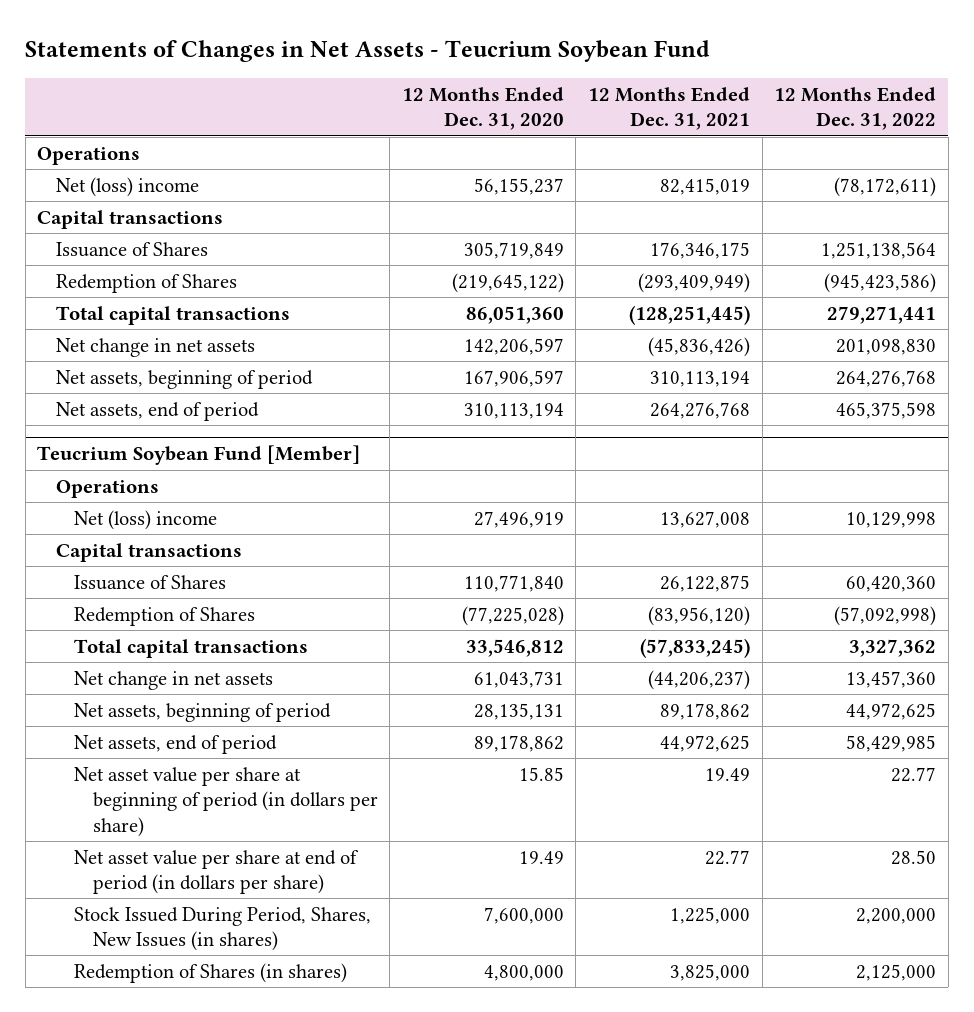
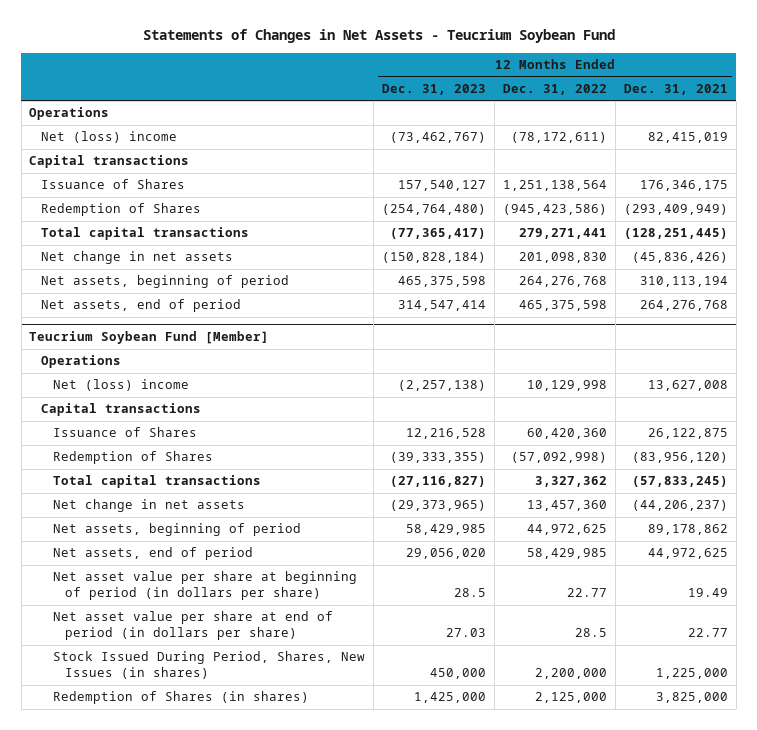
[401,86,564,131] 12 Months Ended Dec. 31, 2020 -> none
none -> [382,83,487,95] Dec. 31, 2023
[891,849,937,865] 28.50 -> [575,628,608,638] 28.5

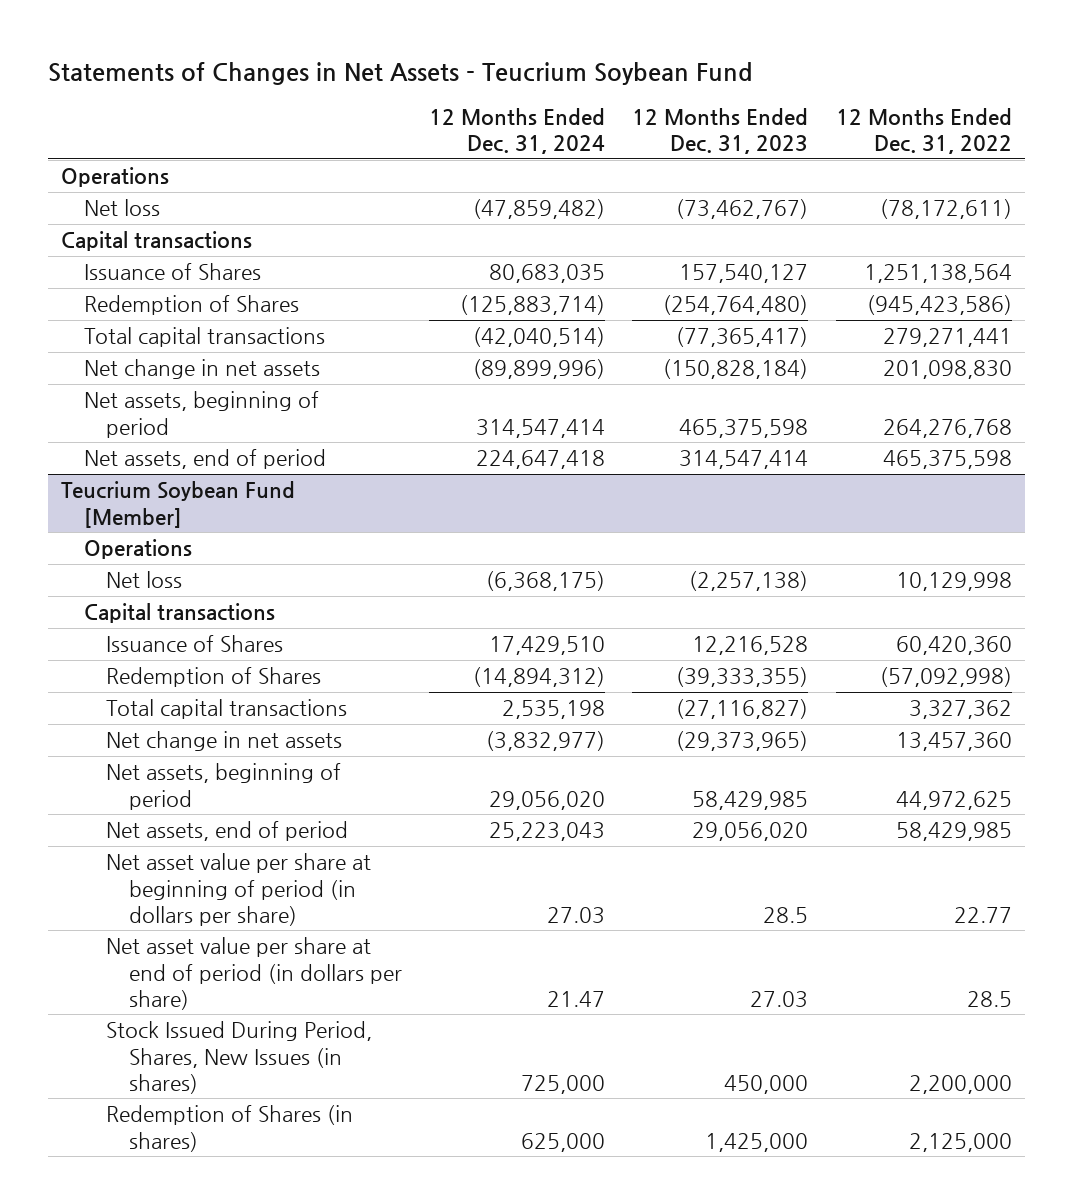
[623,83,728,95] Dec. 31, 2021 -> none
none -> [429,108,606,155] 12 Months Ended Dec. 31, 2024
[41,131,178,144] Net (loss) income -> [83,199,160,217] Net loss
[53,379,190,392] Net (loss) income -> [106,571,183,589] Net loss

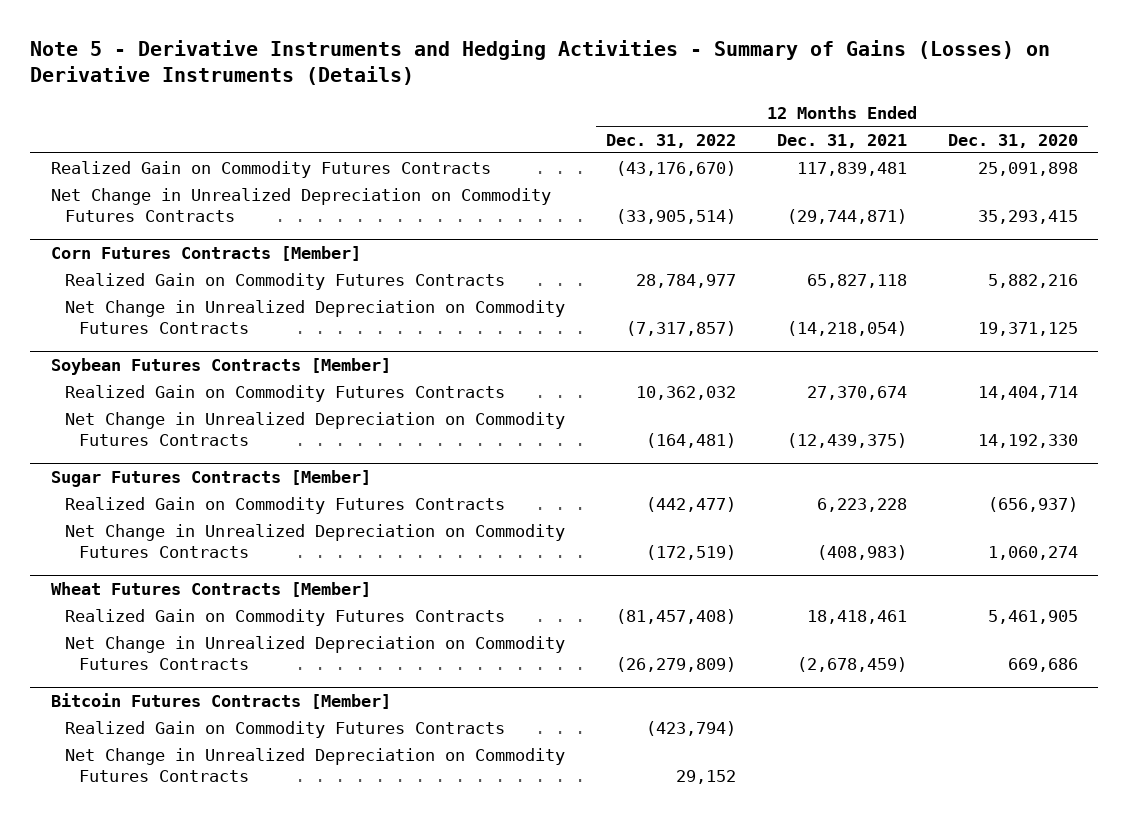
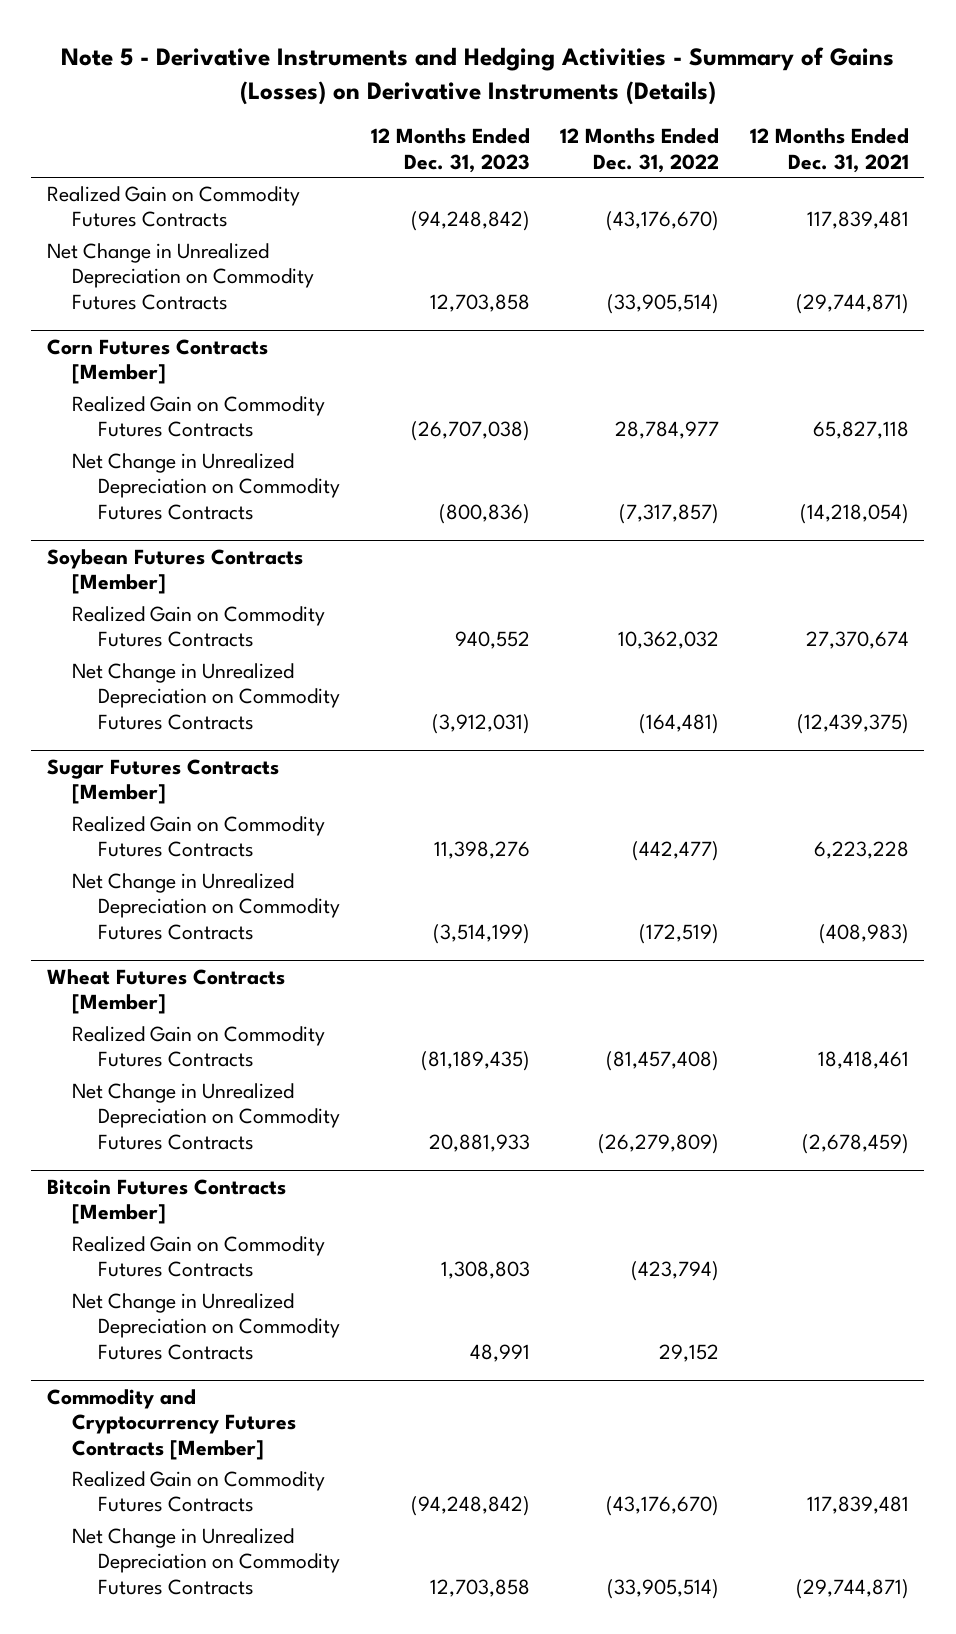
[947,133,1078,148] Dec. 31, 2020 -> none
none -> [370,128,530,173] 12 Months Ended Dec. 31, 2023
none -> [46,1388,297,1460] Commodity and Cryptocurrency Futures Contracts [Member]
none -> [72,1470,326,1513] Realized Gain on Commodity Futures Contracts
none -> [72,1527,341,1596] Net Change in Unrealized Depreciation on Commodity Futures Contracts

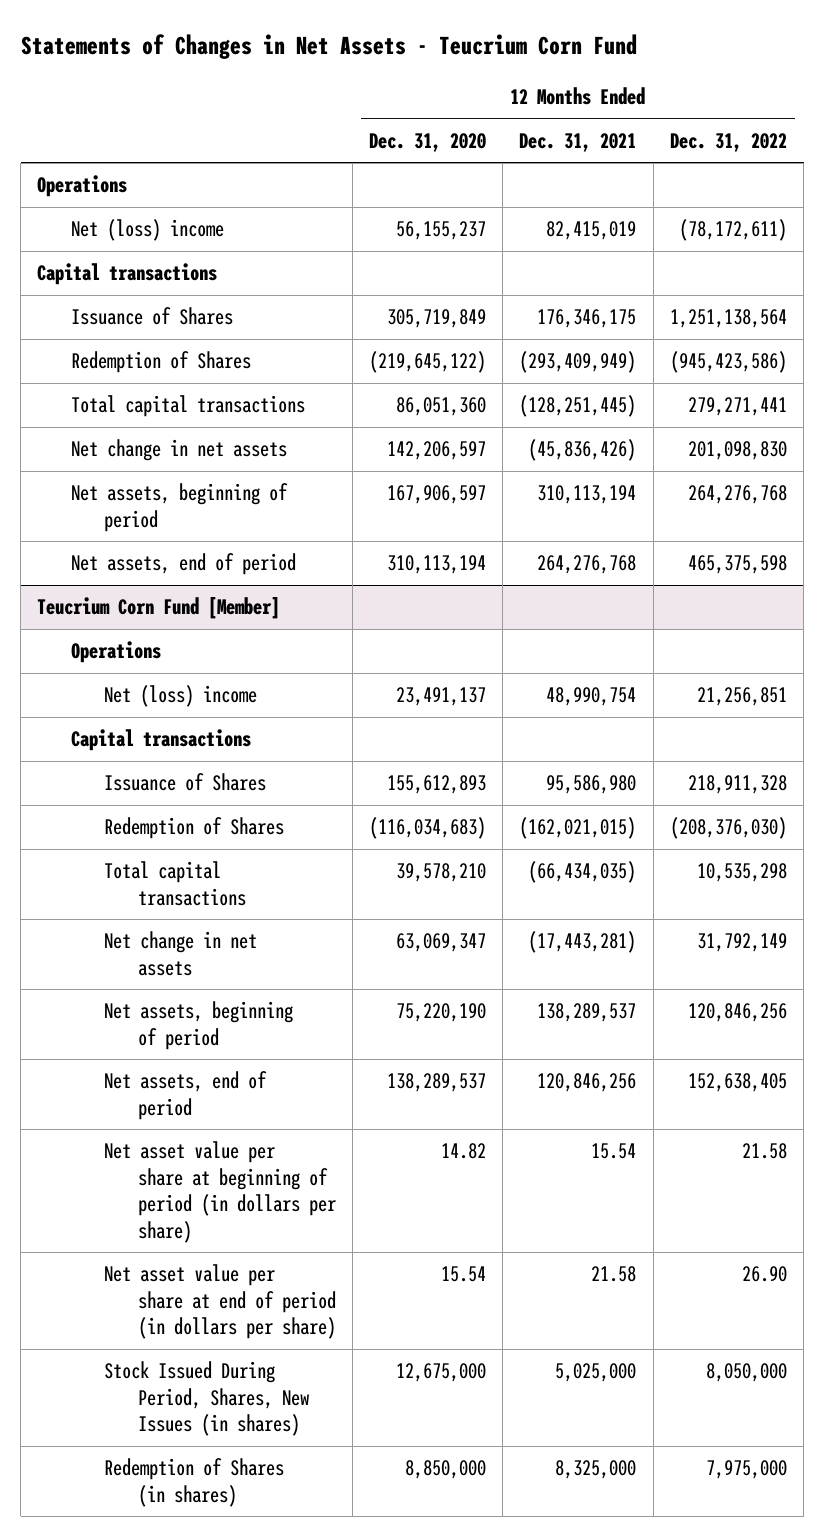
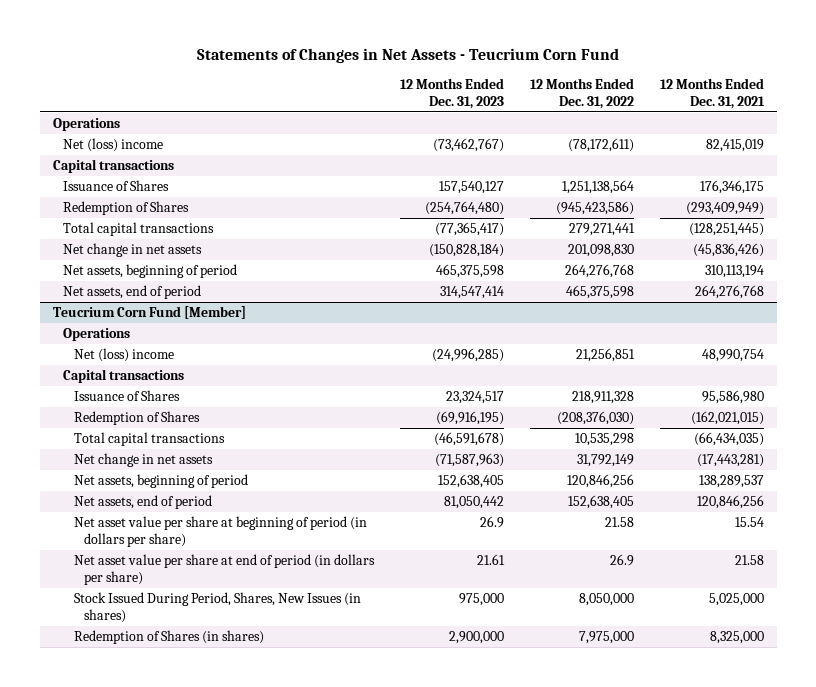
[369,132,487,152] Dec. 31, 2020 -> none
none -> [399,77,504,109] 12 Months Ended Dec. 31, 2023
[741,1266,787,1283] 26.90 -> [609,553,634,566] 26.9

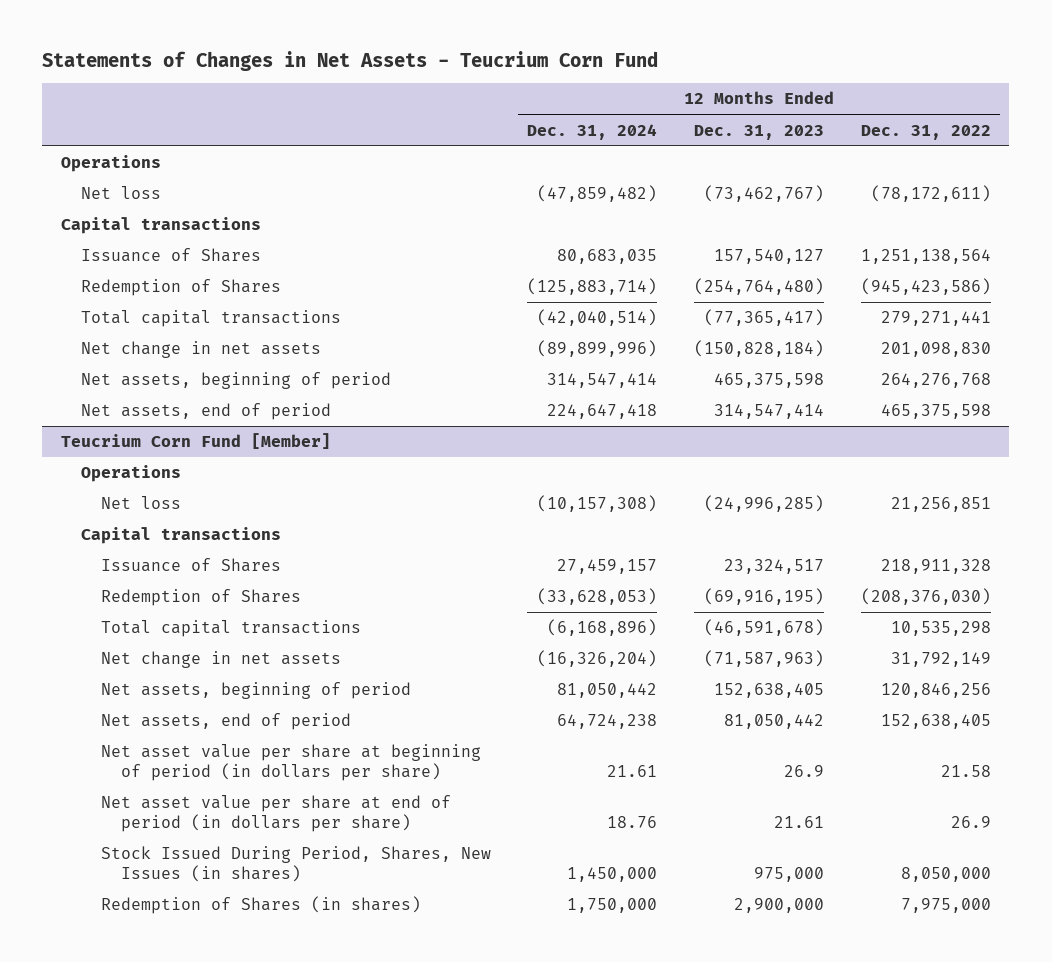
[659,77,765,109] 12 Months Ended Dec. 31, 2021 -> none
none -> [527,123,658,140] Dec. 31, 2024
[63,137,164,152] Net (loss) income -> [80,186,161,200] Net loss
[73,347,174,362] Net (loss) income -> [100,496,181,510] Net loss

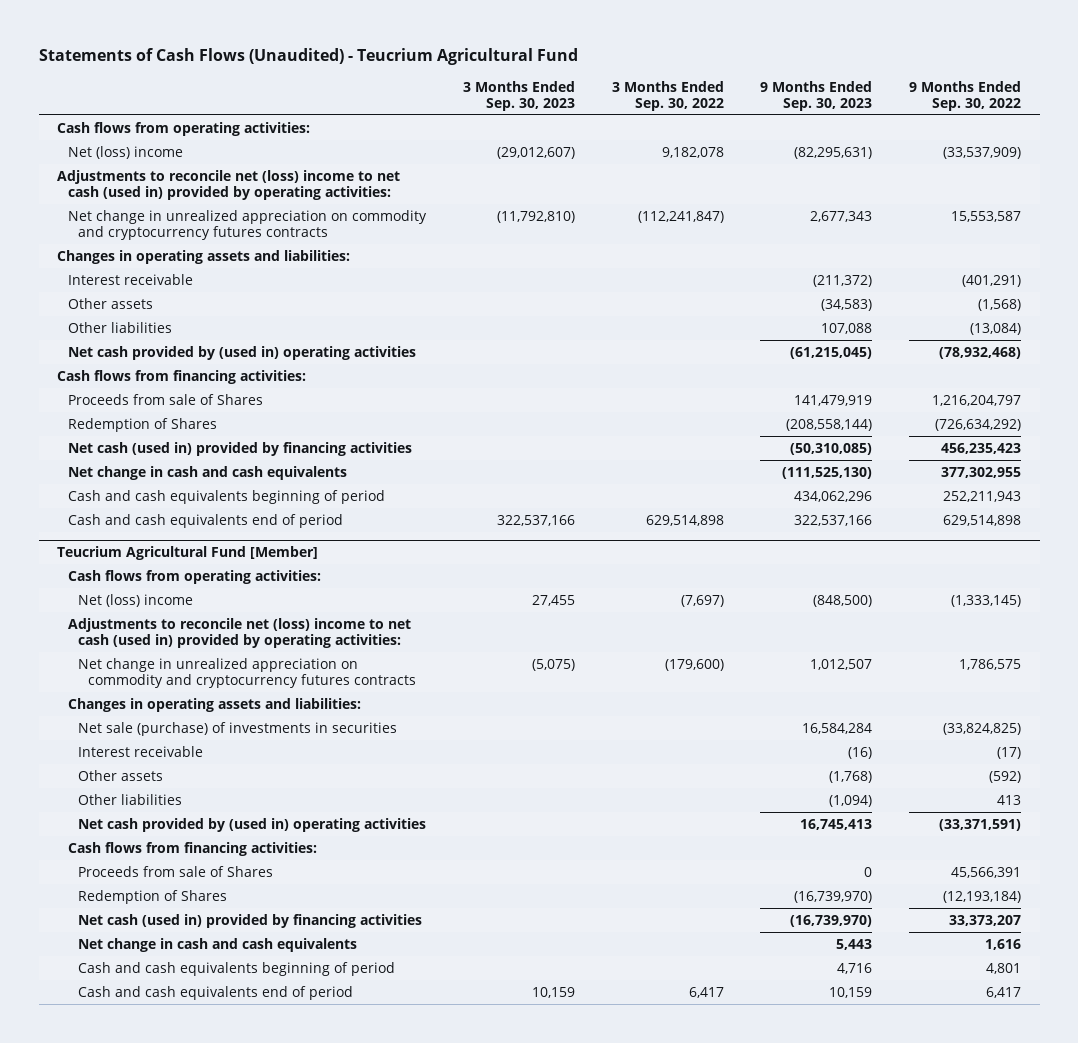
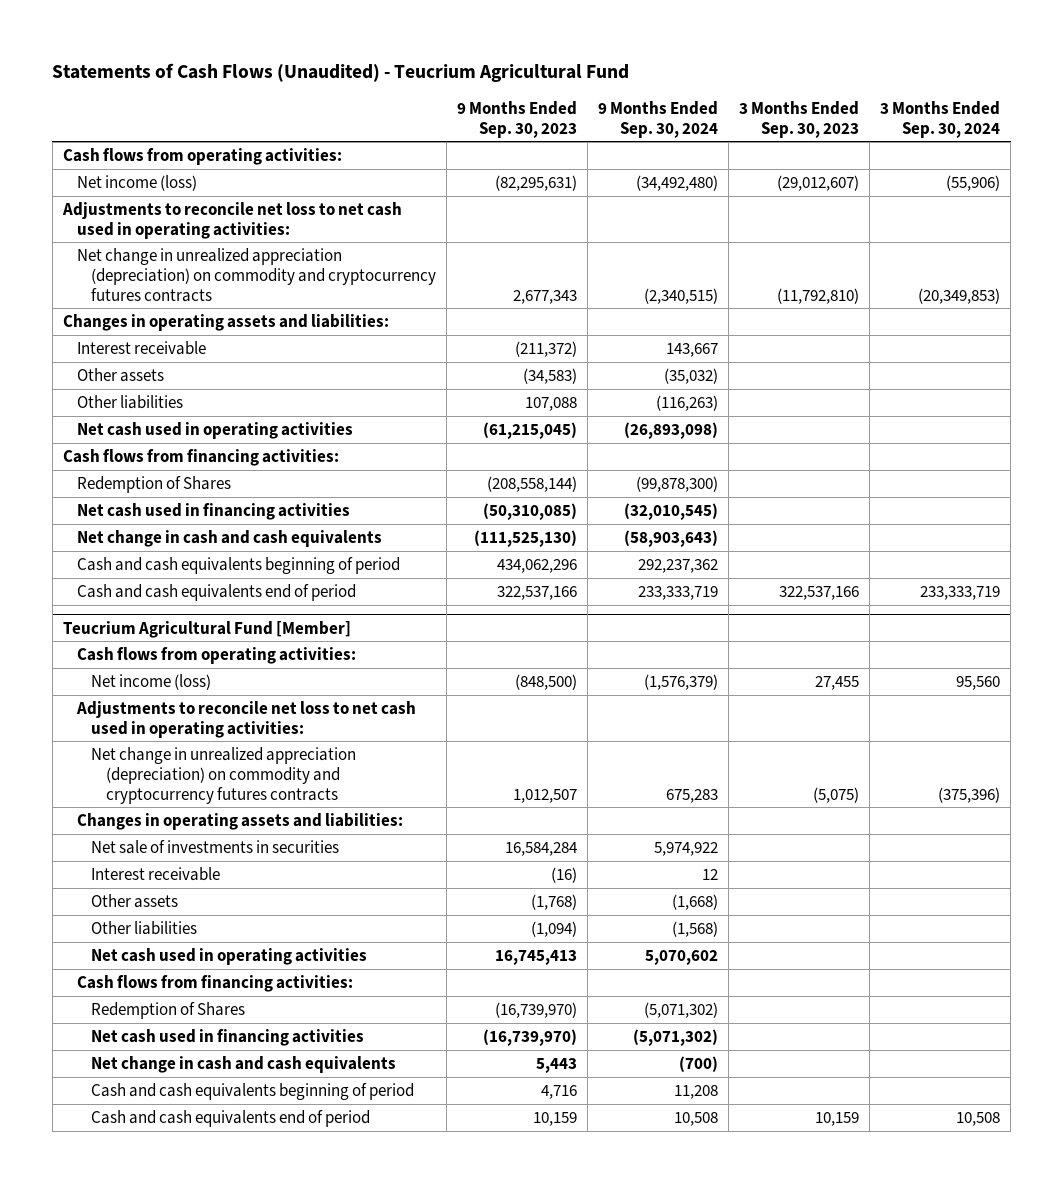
[611,80,724,111] 3 Months Ended Sep. 30, 2022 -> none
[909,80,1022,111] 9 Months Ended Sep. 30, 2022 -> none
none -> [598,100,719,138] 9 Months Ended Sep. 30, 2024
none -> [880,100,1001,138] 3 Months Ended Sep. 30, 2024
[67,146,183,160] Net (loss) income -> [76,174,197,191] Net income (loss)
[57,170,401,201] Adjustments to reconcile net (loss) income to net cash (used in) provided by operating activities: -> [61,201,402,239] Adjustments to reconcile net loss to net cash used in operating activities:
[67,210,427,241] Net change in unrealized appreciation on commodity and cryptocurrency futures contracts -> [76,247,437,302] Net change in unrealized appreciation (depreciation) on commodity and cryptocurrency futures contracts
[67,346,416,361] Net cash provided by (used in) operating activities -> [76,421,353,439] Net cash used in operating activities
[67,394,263,406] Proceeds from sale of Shares -> none
[67,442,412,457] Net cash (used in) provided by financing activities -> [76,502,350,520] Net cash used in financing activities
[78,594,194,608] Net (loss) income -> [91,673,212,690] Net income (loss)
[67,618,411,649] Adjustments to reconcile net (loss) income to net cash (used in) provided by operating activities: -> [75,700,416,738] Adjustments to reconcile net loss to net cash used in operating activities:
[78,658,417,689] Net change in unrealized appreciation on commodity and cryptocurrency futures contracts -> [91,746,357,804] Net change in unrealized appreciation (depreciation) on commodity and cryptocurrency futures contracts
[78,722,398,737] Net sale (purchase) of investments in securities -> [91,839,340,854] Net sale of investments in securities
[78,818,427,833] Net cash provided by (used in) operating activities -> [91,947,368,965] Net cash used in operating activities
[78,866,274,878] Proceeds from sale of Shares -> none
[78,914,423,929] Net cash (used in) provided by financing activities -> [91,1028,365,1046] Net cash used in financing activities

